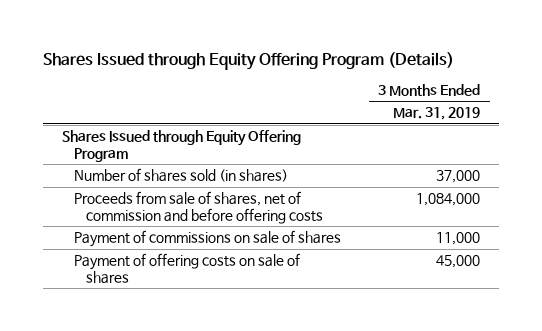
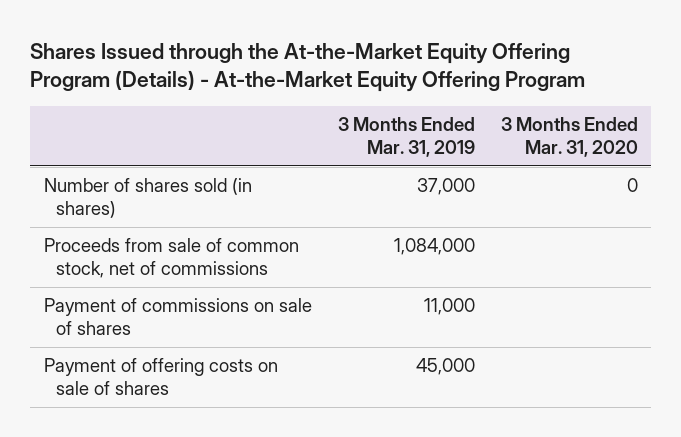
[43,51,455,70] Shares Issued through Equity Offering Program (Details) -> [30,42,586,93] Shares Issued through the At-the-Market Equity Offering Program (Details) - At-the-Market Equity Offering Program
none -> [500,116,638,158] 3 Months Ended Mar. 31, 2020
[61,130,301,163] Shares Issued through Equity Offering Program -> none
[74,191,324,225] Proceeds from sale of shares, net of commission and before offering costs -> [43,237,299,279] Proceeds from sale of common stock, net of commissions

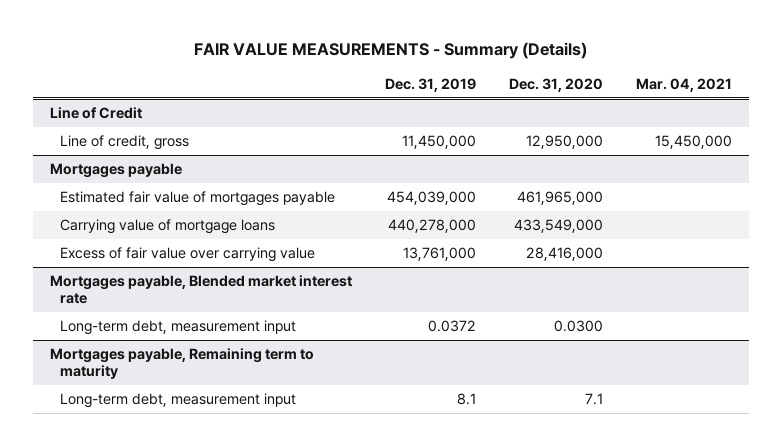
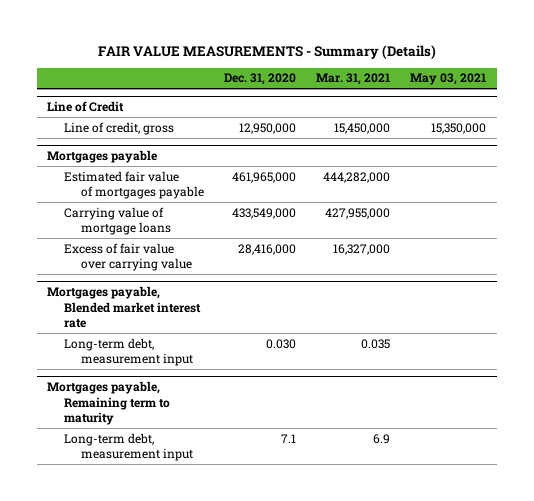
[384,77,476,92] Dec. 31, 2019 -> none
[636,77,733,92] Mar. 04, 2021 -> none
none -> [316,73,391,86] Mar. 31, 2021
none -> [410,73,487,86] May 03, 2021
[554,320,604,333] 0.0300 -> [265,338,296,349] 0.030

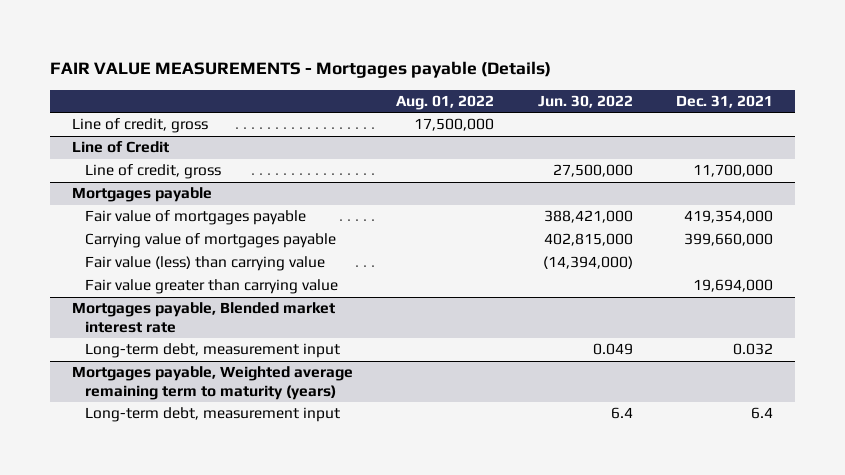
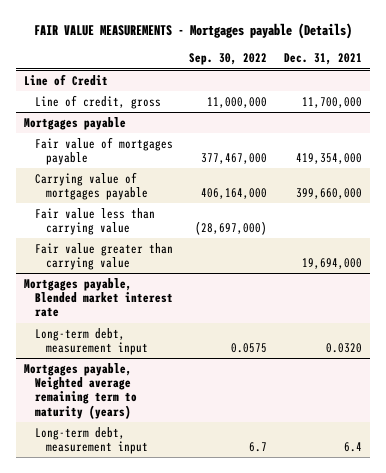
[396,95,495,111] Aug. 01, 2022 -> none
[537,95,633,109] Jun. 30, 2022 -> none
none -> [189,53,268,66] Sep. 30, 2022
[72,118,209,134] Line of credit, gross -> none
[85,256,326,272] Fair value (less) than carrying value -> [35,207,156,236] Fair value less than carrying value
[733,343,774,356] 0.032 -> [325,343,362,354] 0.0320

